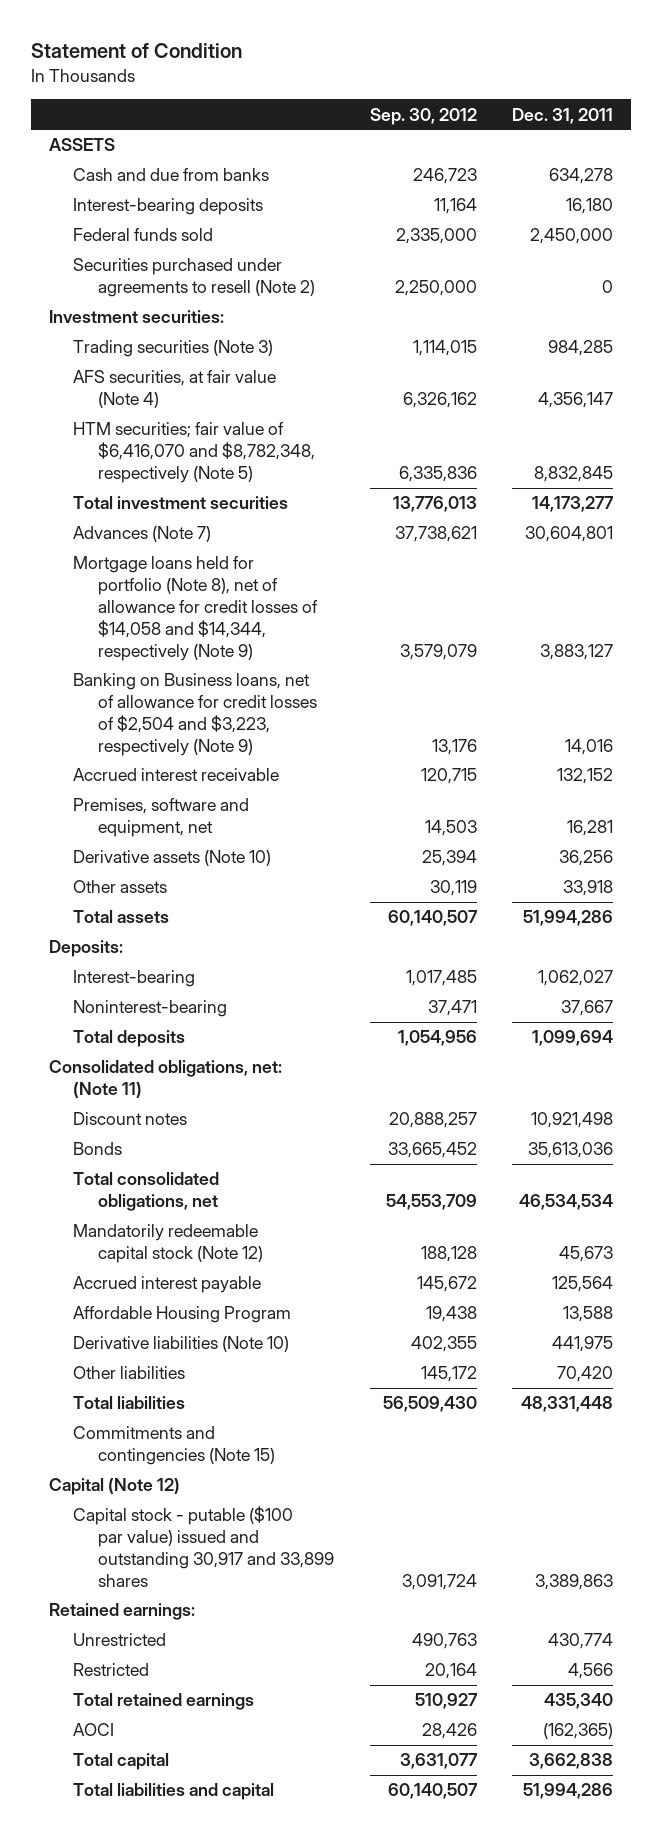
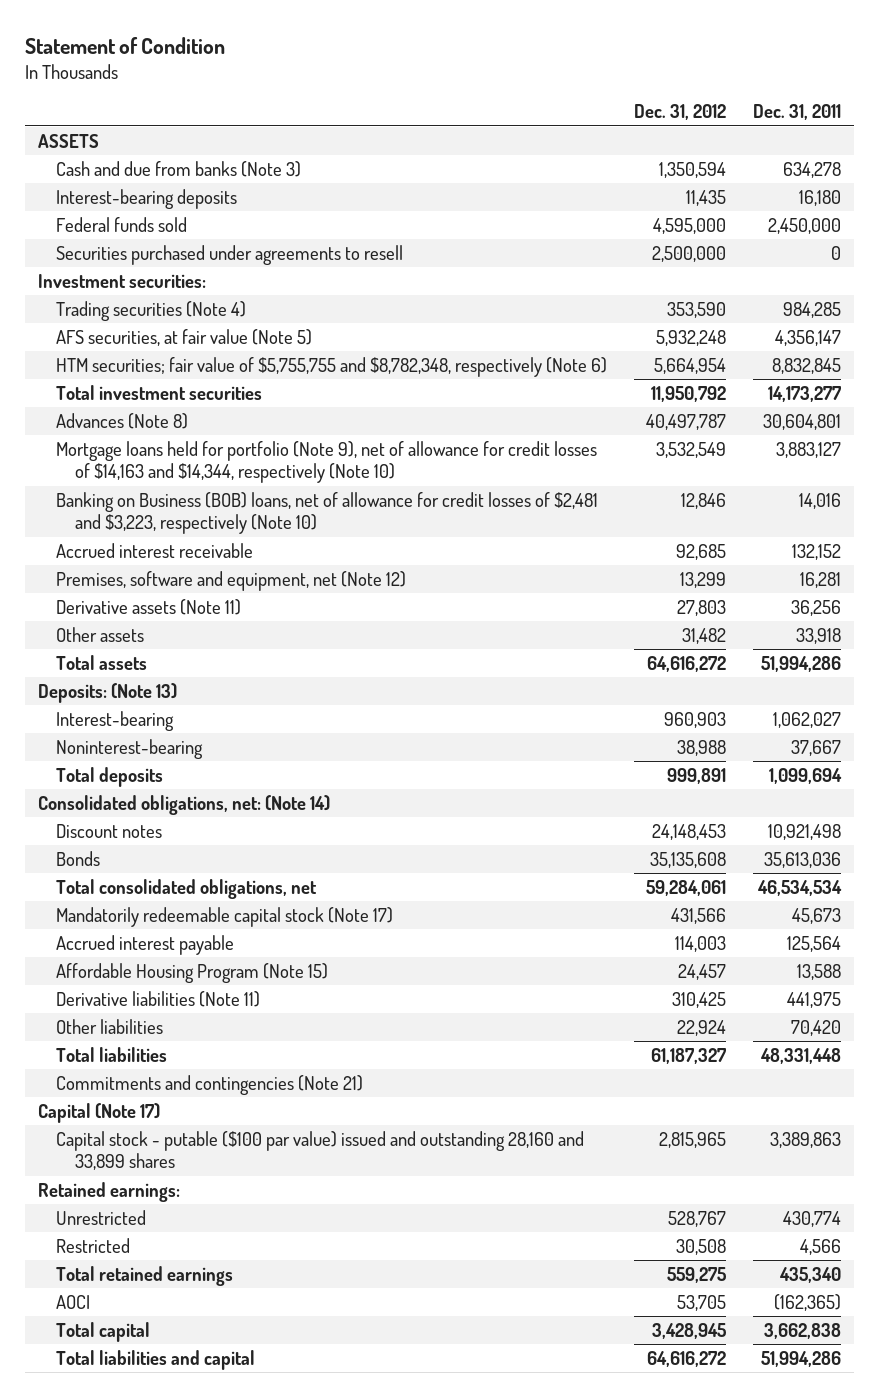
[369,107,477,125] Sep. 30, 2012 -> none
none -> [634,104,727,121] Dec. 31, 2012
[73,168,270,182] Cash and due from banks -> [56,161,302,178] Cash and due from banks (Note 3)
[73,258,316,298] Securities purchased under agreements to resell (Note 2) -> [56,245,404,266] Securities purchased under agreements to resell
[73,340,274,358] Trading securities (Note 3) -> [56,301,247,322] Trading securities (Note 4)
[73,370,277,409] AFS securities, at fair value (Note 4) -> [56,329,313,347] AFS securities, at fair value (Note 5)
[73,422,316,483] HTM securities; fair value of $6,416,070 and $8,782,348, respectively (Note 5) -> [56,357,608,378] HTM securities; fair value of $5,755,755 and $8,782,348, respectively (Note 6)
[73,526,212,543] Advances (Note 7) -> [56,413,189,430] Advances (Note 8)
[73,556,319,661] Mortgage loans held for portfolio (Note 8), net of allowance for credit losses of $14,058 and $14,344, respectively (Note 9) -> [56,441,598,484] Mortgage loans held for portfolio (Note 9), net of allowance for credit losses of $14,163 and $14,344, respectively (Note 10)
[73,673,318,756] Banking on Business loans, net of allowance for credit losses of $2,504 and $3,223, respectively (Note 9) -> [56,492,599,535] Banking on Business (BOB) loans, net of allowance for credit losses of $2,481 and $3,223, respectively (Note 10)
[73,798,250,838] Premises, software and equipment, net -> [56,571,407,592] Premises, software and equipment, net (Note 12)
[73,850,272,867] Derivative assets (Note 10) -> [56,599,242,616] Derivative assets (Note 11)
[48,940,123,958] Deposits: -> [38,683,178,704] Deposits: (Note 13)
[48,1060,282,1099] Consolidated obligations, net: (Note 11) -> [38,795,331,816] Consolidated obligations, net: (Note 14)
[73,1224,264,1264] Mandatorily redeemable capital stock (Note 12) -> [56,907,394,928] Mandatorily redeemable capital stock (Note 17)
[73,1306,292,1324] Affordable Housing Program -> [56,963,329,984] Affordable Housing Program (Note 15)
[73,1336,290,1353] Derivative liabilities (Note 10) -> [56,991,261,1008] Derivative liabilities (Note 11)
[73,1426,276,1466] Commitments and contingencies (Note 15) -> [56,1075,364,1096] Commitments and contingencies (Note 21)
[48,1478,180,1496] Capital (Note 12) -> [38,1103,161,1124] Capital (Note 17)
[73,1506,335,1587] Capital stock - putable ($100 par value) issued and outstanding 30,917 and 33,899 shares -> [56,1131,585,1171] Capital stock - putable ($100 par value) issued and outstanding 28,160 and 33,899 shares

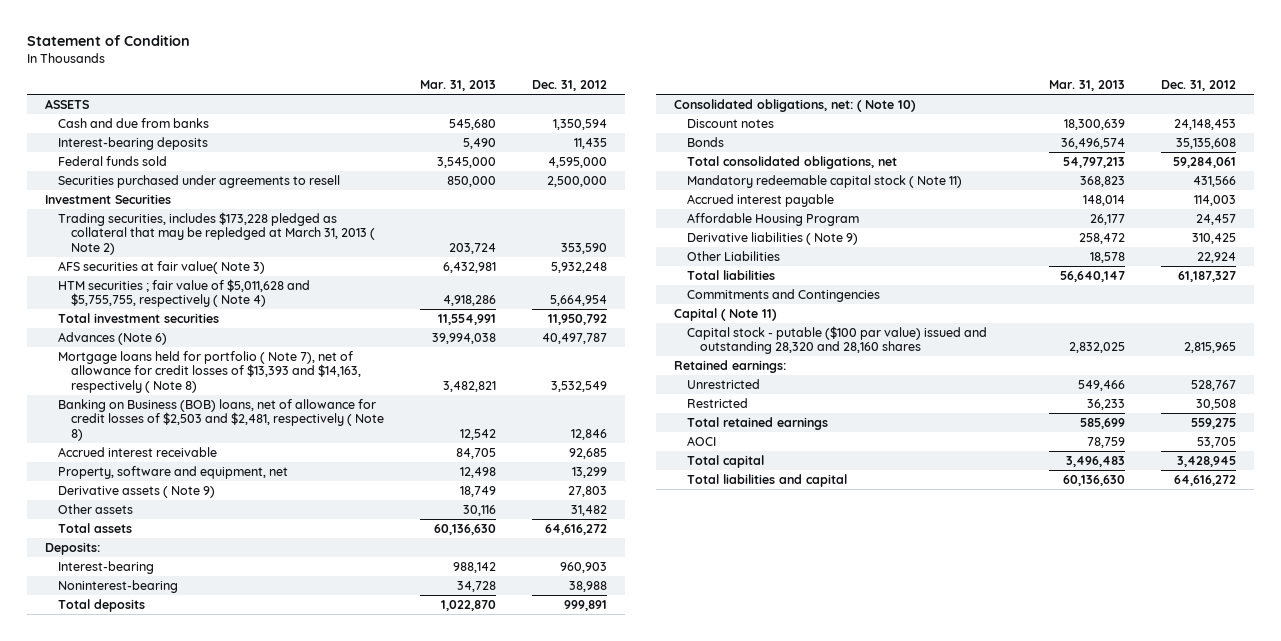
[752,104,841,121] Dec. 31, 2011 -> none
none -> [420,80,497,92] Mar. 31, 2013
[56,161,302,178] Cash and due from banks (Note 3) -> [58,117,210,128] Cash and due from banks
[38,274,207,289] Investment securities: -> [44,193,171,204] Investment Securities
[56,301,247,322] Trading securities (Note 4) -> [58,211,376,255] Trading securities, includes $173,228 pledged as collateral that may be repledged at March 31, 2013 ( Note 2)
[56,329,313,347] AFS securities, at fair value (Note 5) -> [58,260,266,274] AFS securities at fair value( Note 3)
[56,357,608,378] HTM securities; fair value of $5,755,755 and $8,782,348, respectively (Note 6) -> [58,278,311,308] HTM securities ; fair value of $5,011,628 and $5,755,755, respectively ( Note 4)
[56,413,189,430] Advances (Note 8) -> [58,331,168,345] Advances (Note 6)
[56,441,598,484] Mortgage loans held for portfolio (Note 9), net of allowance for credit losses of $14,163 and $14,344, respectively (Note 10) -> [58,350,362,393] Mortgage loans held for portfolio ( Note 7), net of allowance for credit losses of $13,393 and $14,163, respectively ( Note 8)
[56,492,599,535] Banking on Business (BOB) loans, net of allowance for credit losses of $2,481 and $3,223, respectively (Note 10) -> [58,398,385,441] Banking on Business (BOB) loans, net of allowance for credit losses of $2,503 and $2,481, respectively ( Note 8)
[56,571,407,592] Premises, software and equipment, net (Note 12) -> [58,465,289,479] Property, software and equipment, net
[56,599,242,616] Derivative assets (Note 11) -> [58,485,216,498] Derivative assets ( Note 9)
[38,683,178,704] Deposits: (Note 13) -> [44,541,100,555] Deposits:
[38,795,331,816] Consolidated obligations, net: (Note 14) -> [673,98,916,112] Consolidated obligations, net: ( Note 10)
[56,907,394,928] Mandatorily redeemable capital stock (Note 17) -> [687,174,963,188] Mandatory redeemable capital stock ( Note 11)
[56,963,329,984] Affordable Housing Program (Note 15) -> [687,212,860,226] Affordable Housing Program
[56,991,261,1008] Derivative liabilities (Note 11) -> [687,231,859,245] Derivative liabilities ( Note 9)
[56,1019,164,1035] Other liabilities -> [687,250,781,261] Other Liabilities
[56,1075,364,1096] Commitments and contingencies (Note 21) -> [687,288,881,302] Commitments and Contingencies
[38,1103,161,1124] Capital (Note 17) -> [673,307,777,321] Capital ( Note 11)
[56,1131,585,1171] Capital stock - putable ($100 par value) issued and outstanding 28,160 and 33,899 shares -> [687,325,988,355] Capital stock - putable ($100 par value) issued and outstanding 28,320 and 28,160 shares

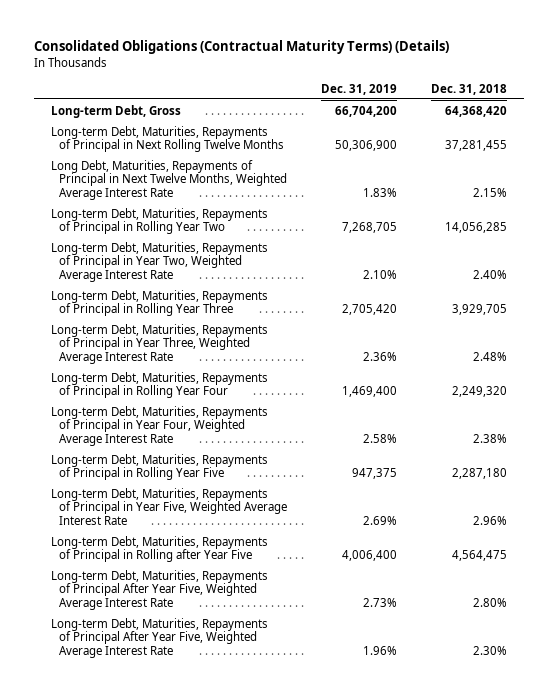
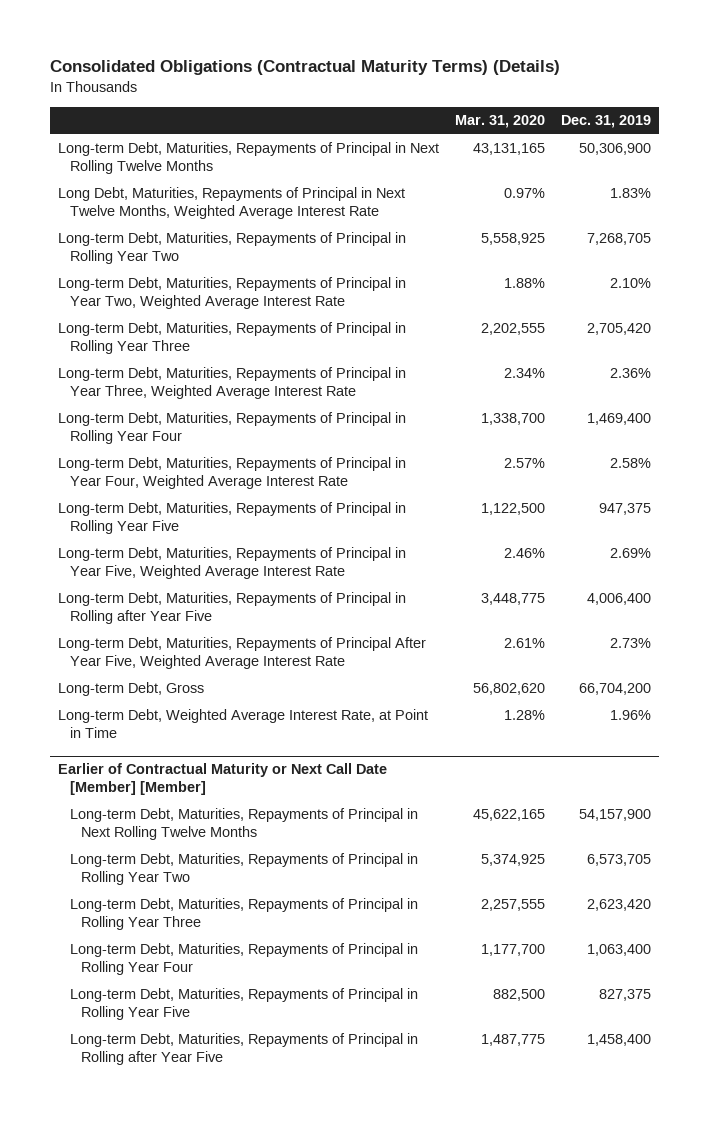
[431,83,508,95] Dec. 31, 2018 -> none
none -> [454,115,545,129] Mar. 31, 2020
[50,104,181,118] Long-term Debt, Gross -> [57,682,204,697] Long-term Debt, Gross
[50,617,268,658] Long-term Debt, Maturities, Repayments of Principal After Year Five, Weighted Average Interest Rate -> [57,709,428,739] Long-term Debt, Weighted Average Interest Rate, at Point in Time
none -> [57,763,387,796] Earlier of Contractual Maturity or Next Call Date [Member] [Member]
none -> [69,808,418,841] Long-term Debt, Maturities, Repayments of Principal in Next Rolling Twelve Months
none -> [69,853,418,886] Long-term Debt, Maturities, Repayments of Principal in Rolling Year Two
none -> [69,898,418,931] Long-term Debt, Maturities, Repayments of Principal in Rolling Year Three
none -> [69,943,418,976] Long-term Debt, Maturities, Repayments of Principal in Rolling Year Four
none -> [69,988,418,1021] Long-term Debt, Maturities, Repayments of Principal in Rolling Year Five
none -> [69,1033,418,1066] Long-term Debt, Maturities, Repayments of Principal in Rolling after Year Five

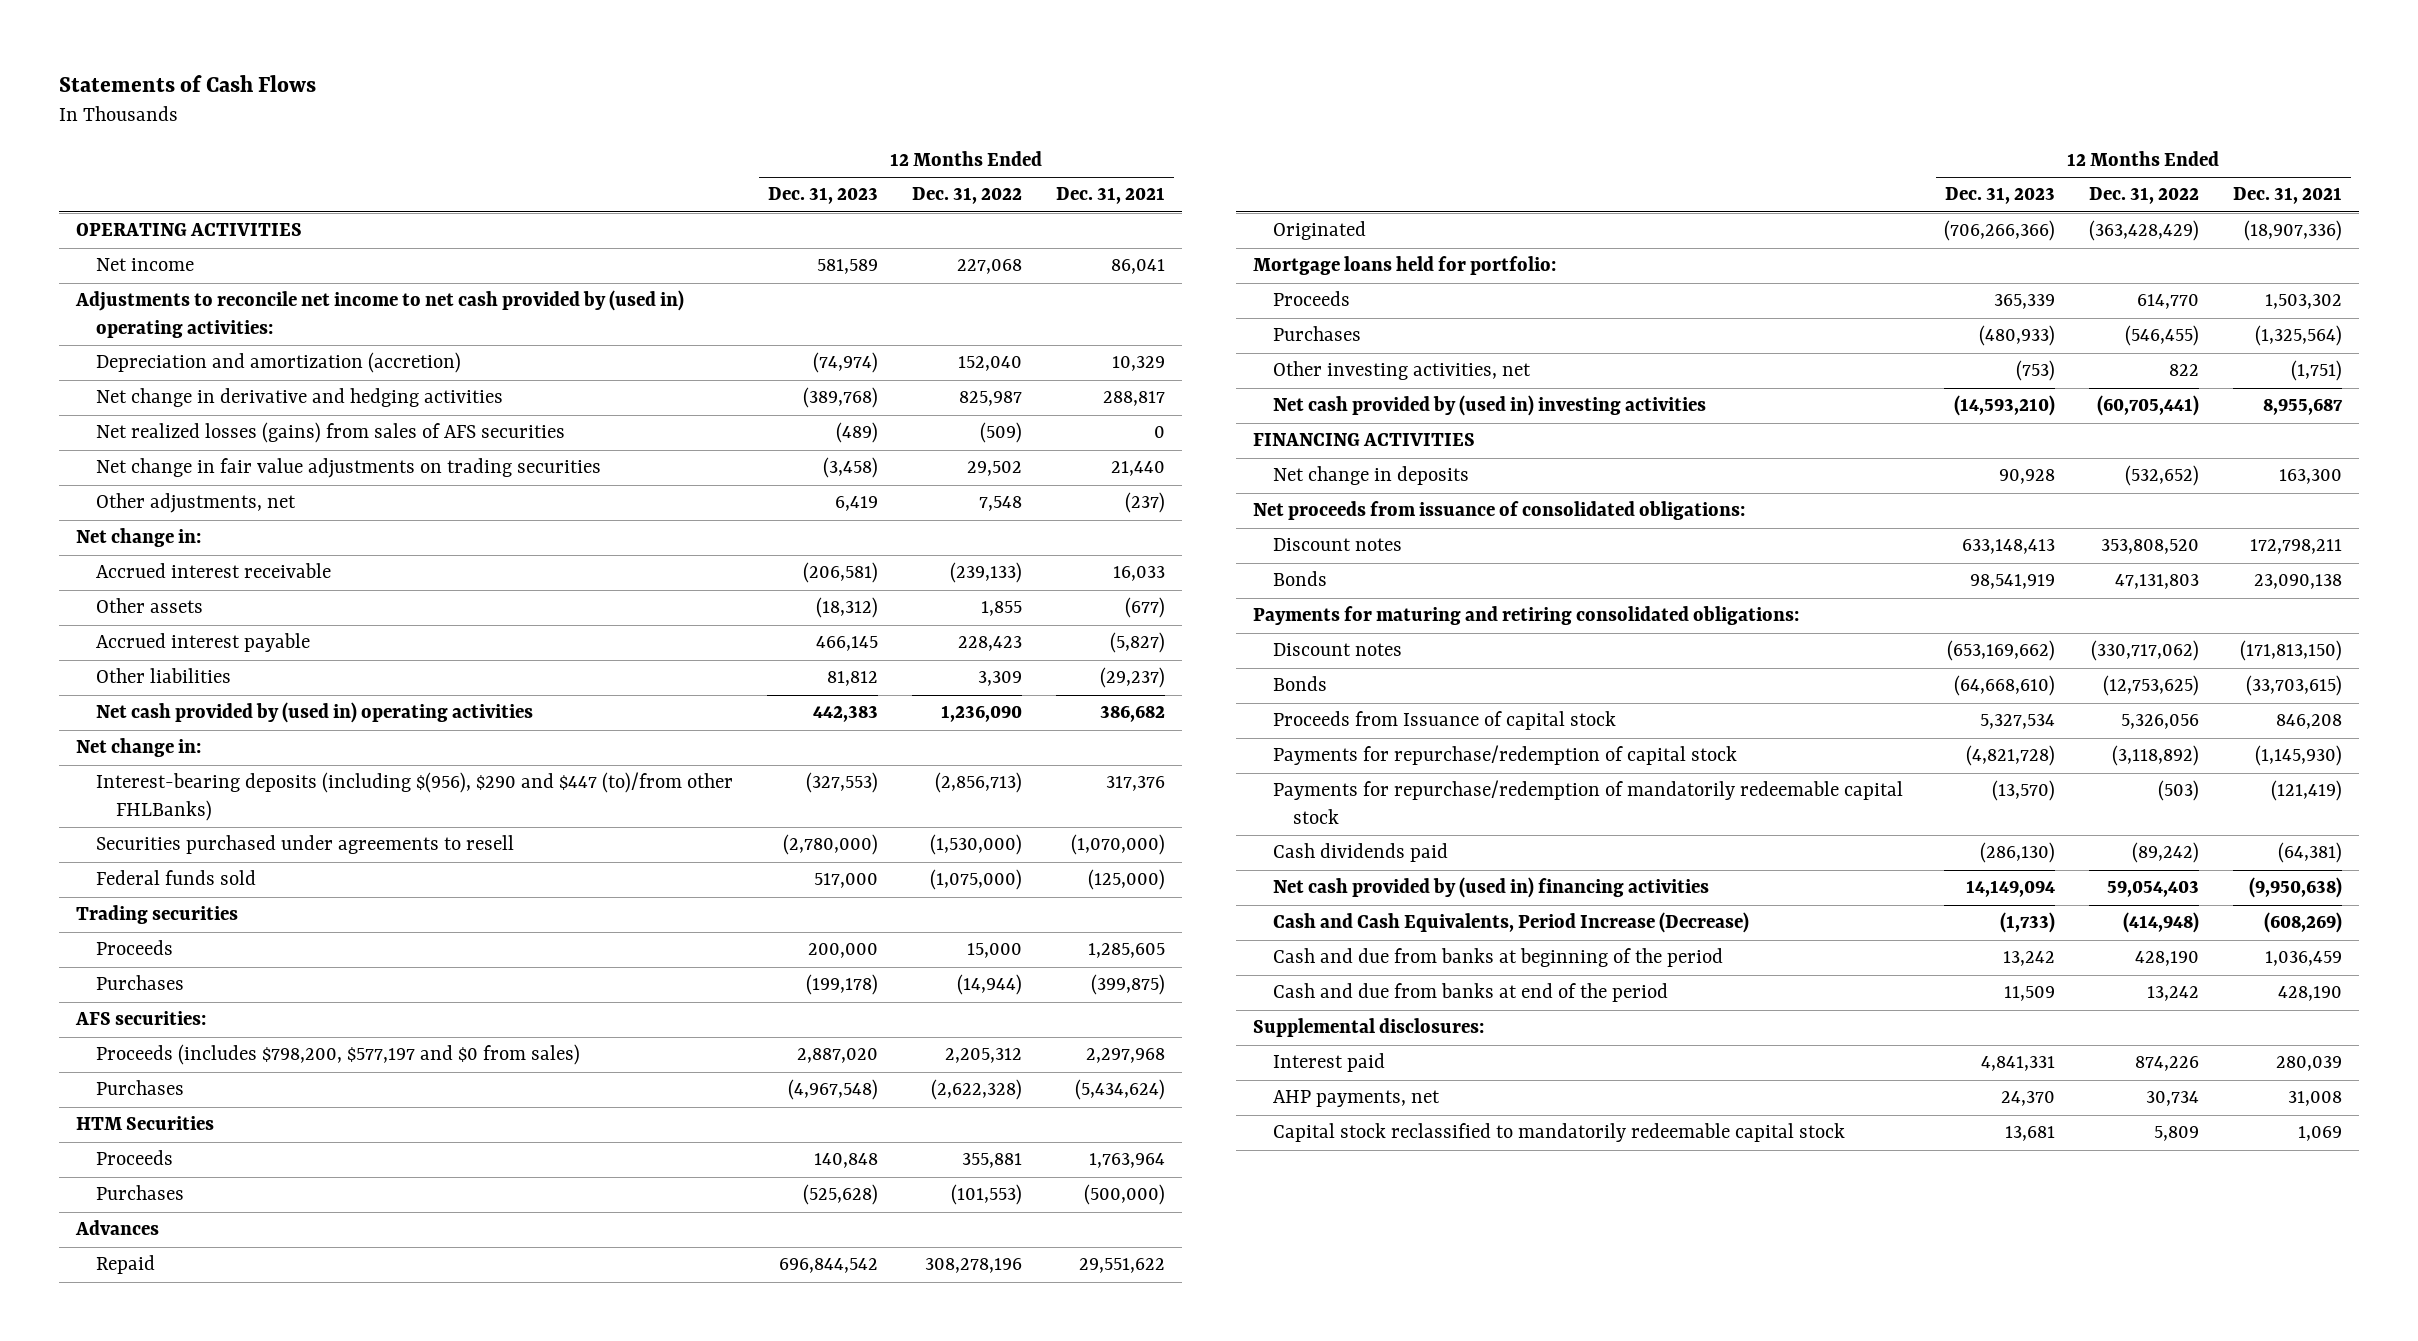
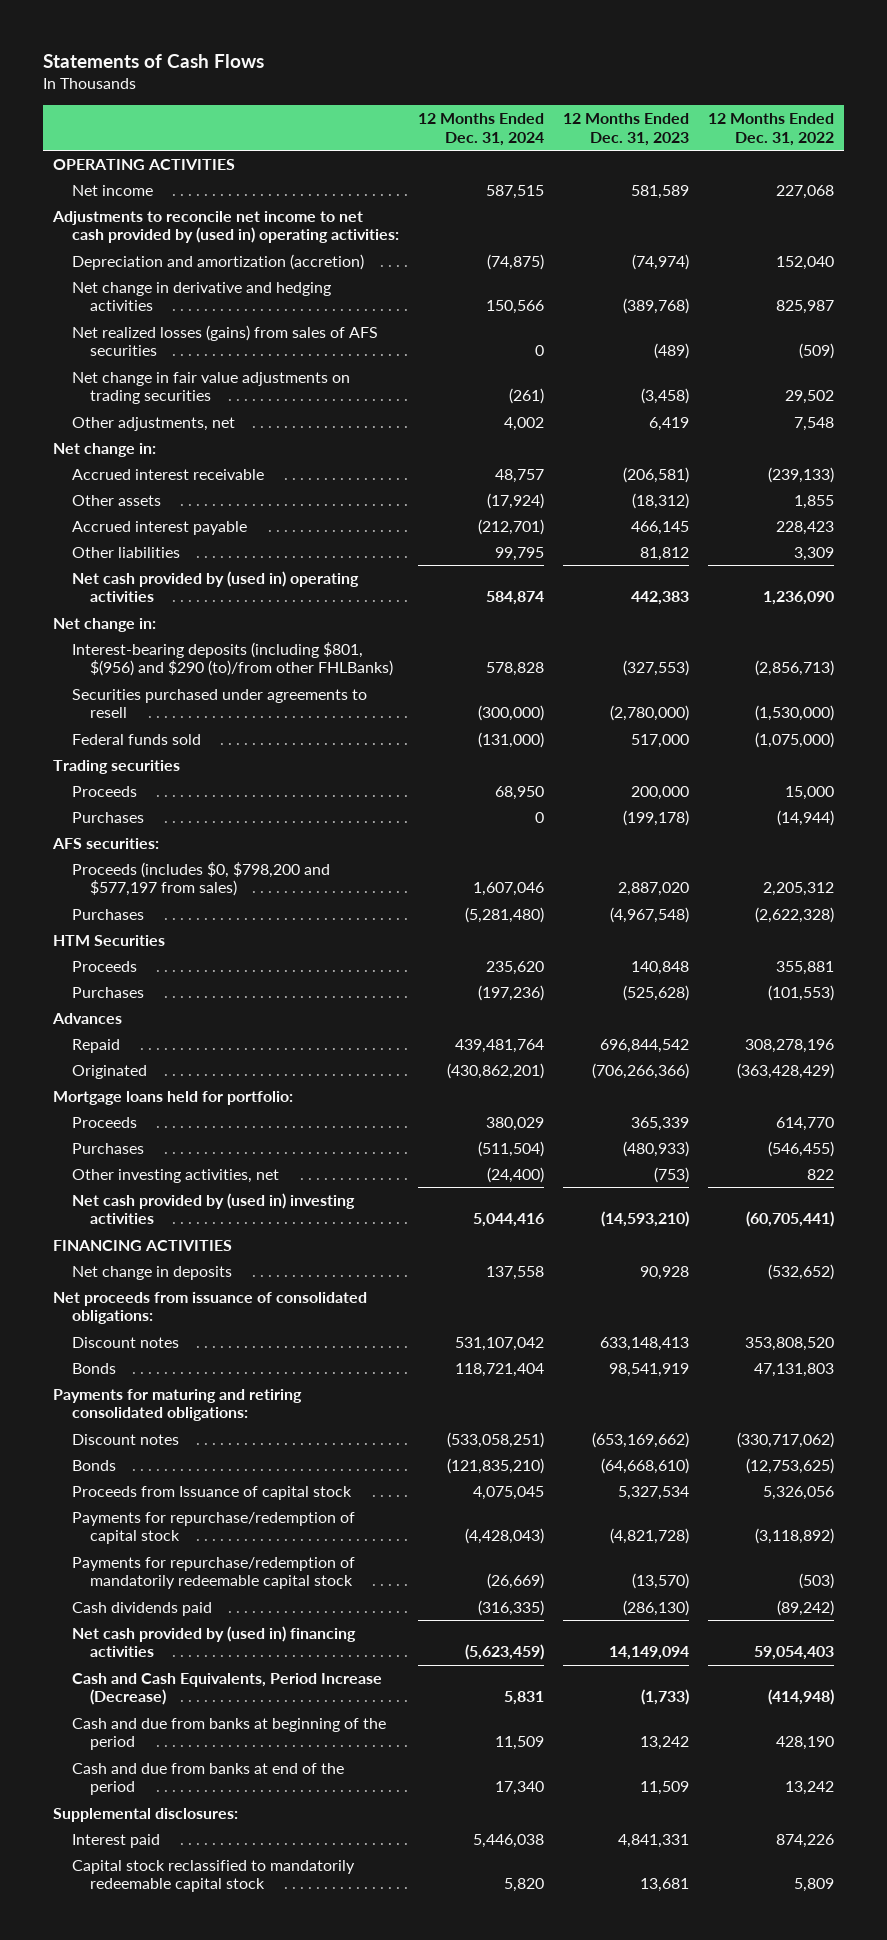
[1056,187,1166,205] Dec. 31, 2021 -> none
none -> [417,113,544,146] 12 Months Ended Dec. 31, 2024
[96,772,734,821] Interest-bearing deposits (including $(956), $290 and $447 (to)/from other FHLBanks) -> [71,641,394,677] Interest-bearing deposits (including $801, $(956) and $290 (to)/from other FHLBanks)
[96,1044,581,1066] Proceeds (includes $798,200, $577,197 and $0 from sales) -> [71,861,330,897] Proceeds (includes $0, $798,200 and $577,197 from sales)
[1273,1090,1441,1108] AHP payments, net -> none

